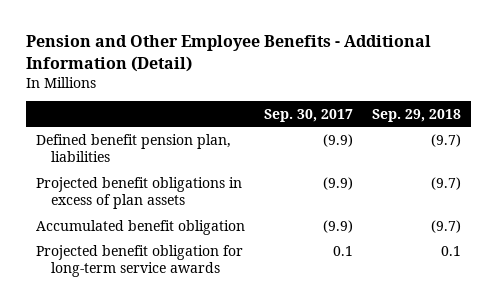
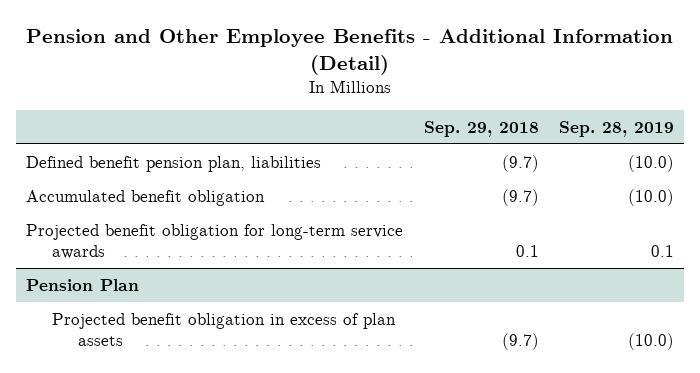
[264,108,354,122] Sep. 30, 2017 -> none
none -> [558,120,674,137] Sep. 28, 2019
[35,176,242,210] Projected benefit obligations in excess of plan assets -> none
none -> [26,278,140,291] Pension Plan
none -> [52,312,397,346] Projected benefit obligation in excess of plan assets

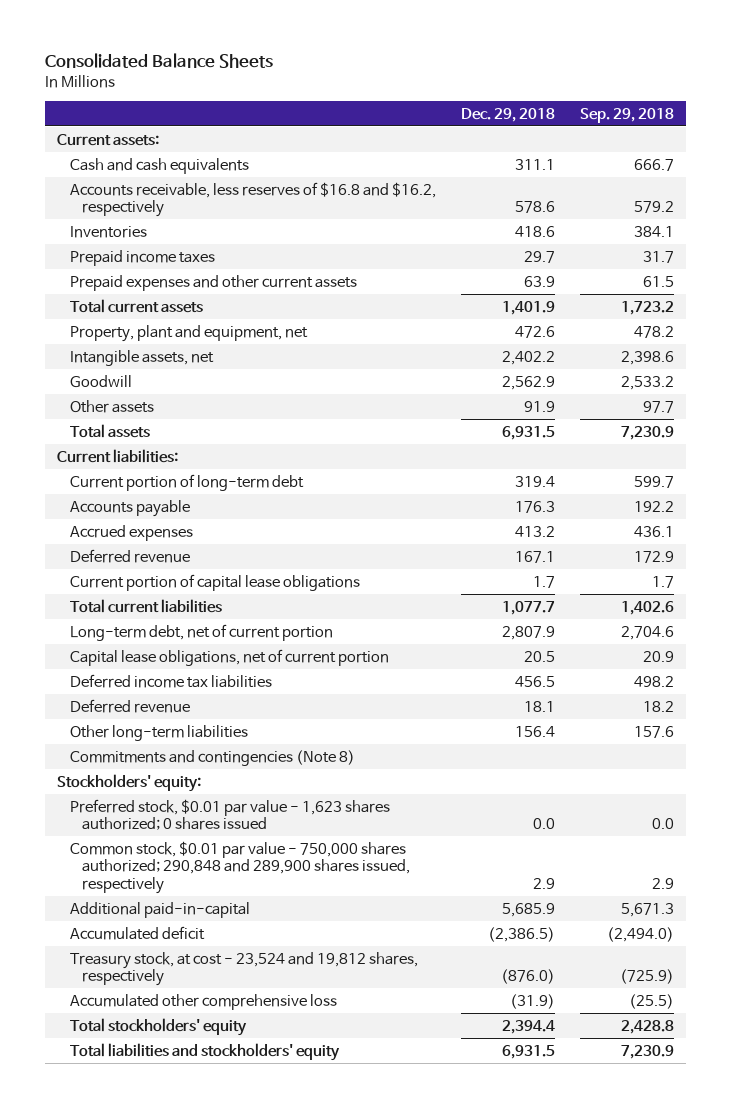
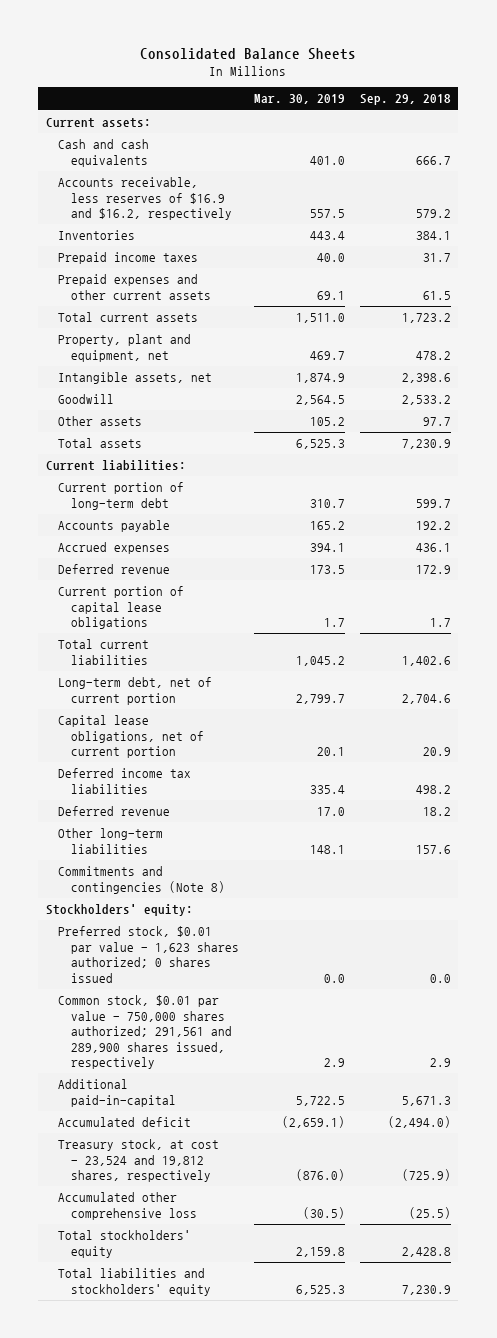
[460,107,555,122] Dec. 29, 2018 -> none
none -> [253,94,345,105] Mar. 30, 2019
[69,181,436,218] Accounts receivable, less reserves of $16.8 and $16.2, respectively -> [58,177,232,221] Accounts receivable, less reserves of $16.9 and $16.2, respectively
[69,840,411,894] Common stock, $0.01 par value - 750,000 shares authorized; 290,848 and 289,900 shares issued, respectively -> [58,995,232,1070] Common stock, $0.01 par value - 750,000 shares authorized; 291,561 and 289,900 shares issued, respectively

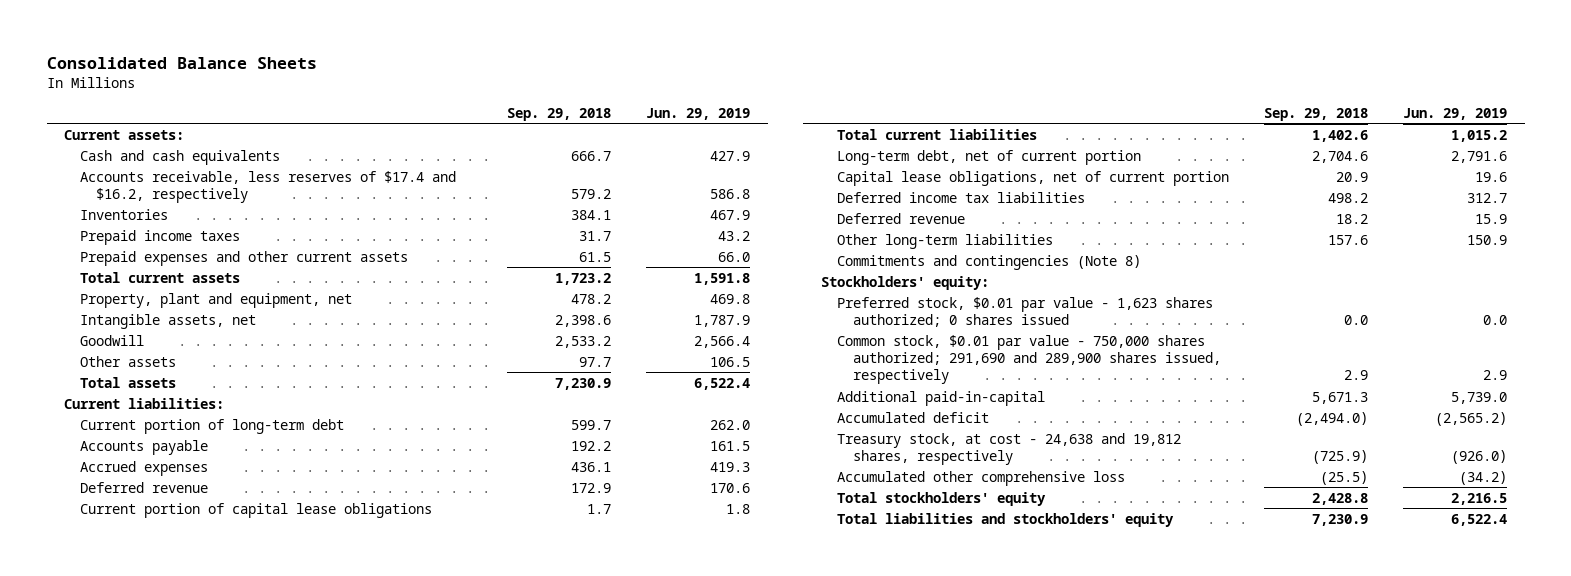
[253,94,345,105] Mar. 30, 2019 -> none
none -> [646,107,751,120] Jun. 29, 2019
[58,177,232,221] Accounts receivable, less reserves of $16.9 and $16.2, respectively -> [80,170,457,203] Accounts receivable, less reserves of $17.4 and $16.2, respectively
[58,995,232,1070] Common stock, $0.01 par value - 750,000 shares authorized; 291,561 and 289,900 shares issued, respectively -> [837,334,1222,385] Common stock, $0.01 par value - 750,000 shares authorized; 291,690 and 289,900 shares issued, respectively
[58,1139,220,1183] Treasury stock, at cost - 23,524 and 19,812 shares, respectively -> [837,432,1182,465] Treasury stock, at cost - 24,638 and 19,812 shares, respectively

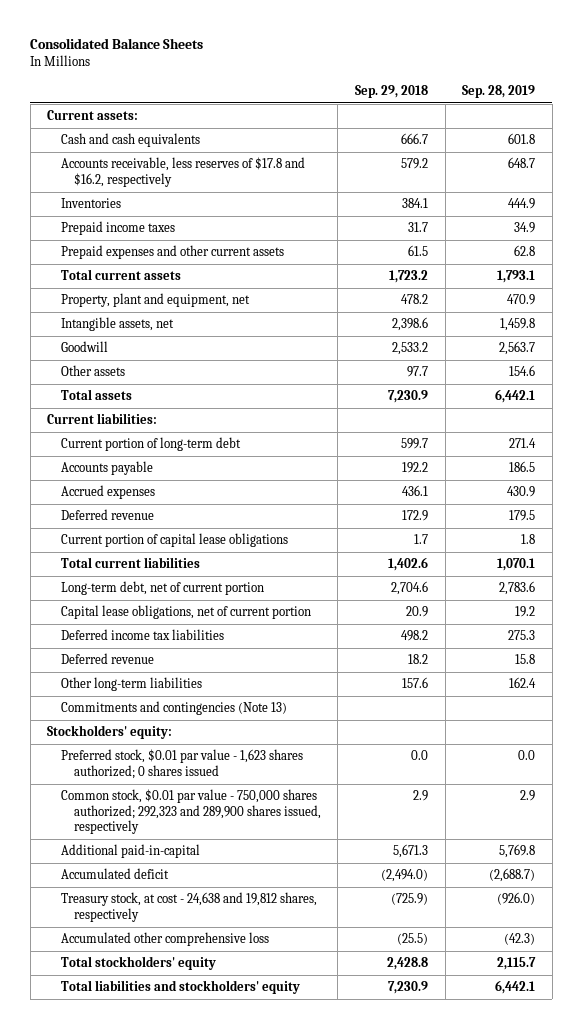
[646,107,751,120] Jun. 29, 2019 -> none
none -> [462,84,536,98] Sep. 28, 2019
[80,170,457,203] Accounts receivable, less reserves of $17.4 and $16.2, respectively -> [60,157,305,187] Accounts receivable, less reserves of $17.8 and $16.2, respectively
[837,254,1142,270] Commitments and contingencies (Note 8) -> [60,701,287,716] Commitments and contingencies (Note 13)
[837,334,1222,385] Common stock, $0.01 par value - 750,000 shares authorized; 291,690 and 289,900 shares issued, respectively -> [60,789,321,835] Common stock, $0.01 par value - 750,000 shares authorized; 292,323 and 289,900 shares issued, respectively

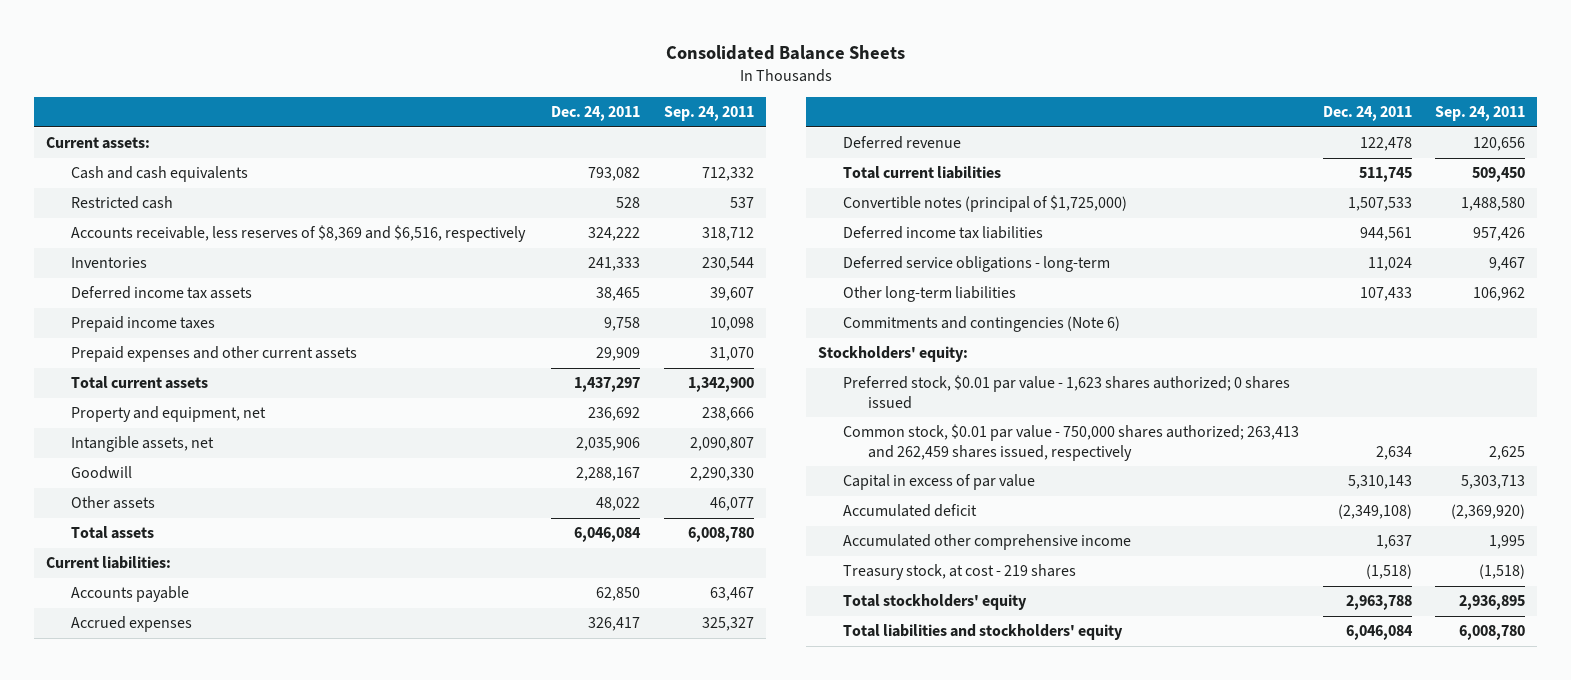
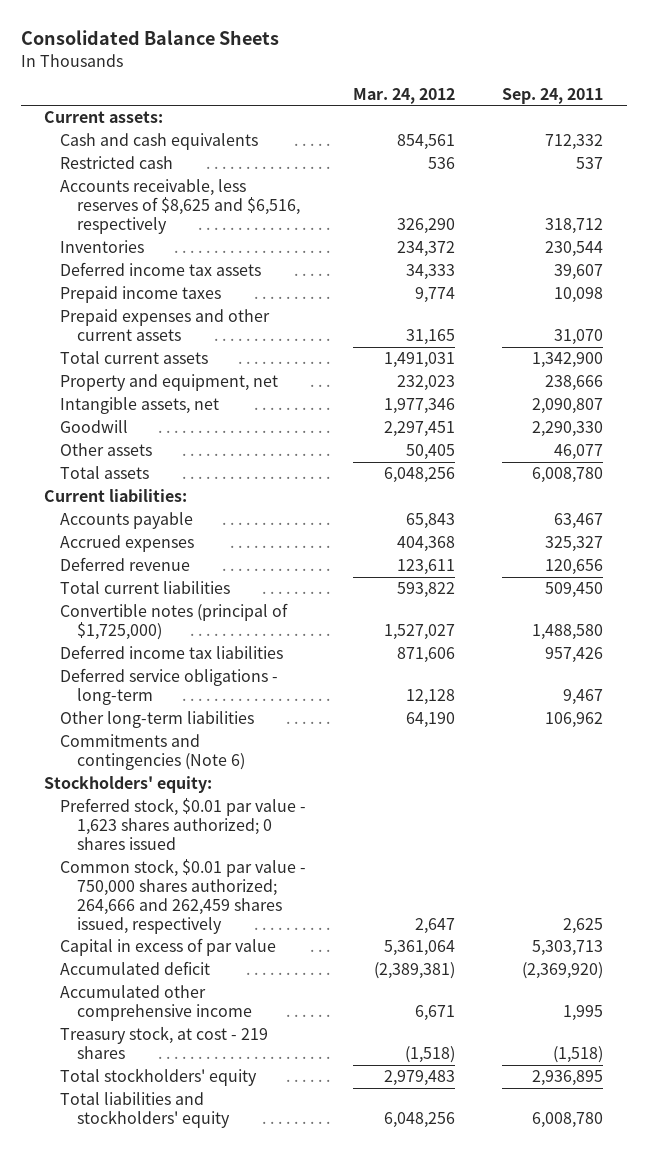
[550,105,640,121] Dec. 24, 2011 -> none
none -> [353,87,456,104] Mar. 24, 2012
[70,225,526,243] Accounts receivable, less reserves of $8,369 and $6,516, respectively -> [60,179,300,234] Accounts receivable, less reserves of $8,625 and $6,516, respectively
[842,424,1299,461] Common stock, $0.01 par value - 750,000 shares authorized; 263,413 and 262,459 shares issued, respectively -> [60,859,307,934] Common stock, $0.01 par value - 750,000 shares authorized; 264,666 and 262,459 shares issued, respectively

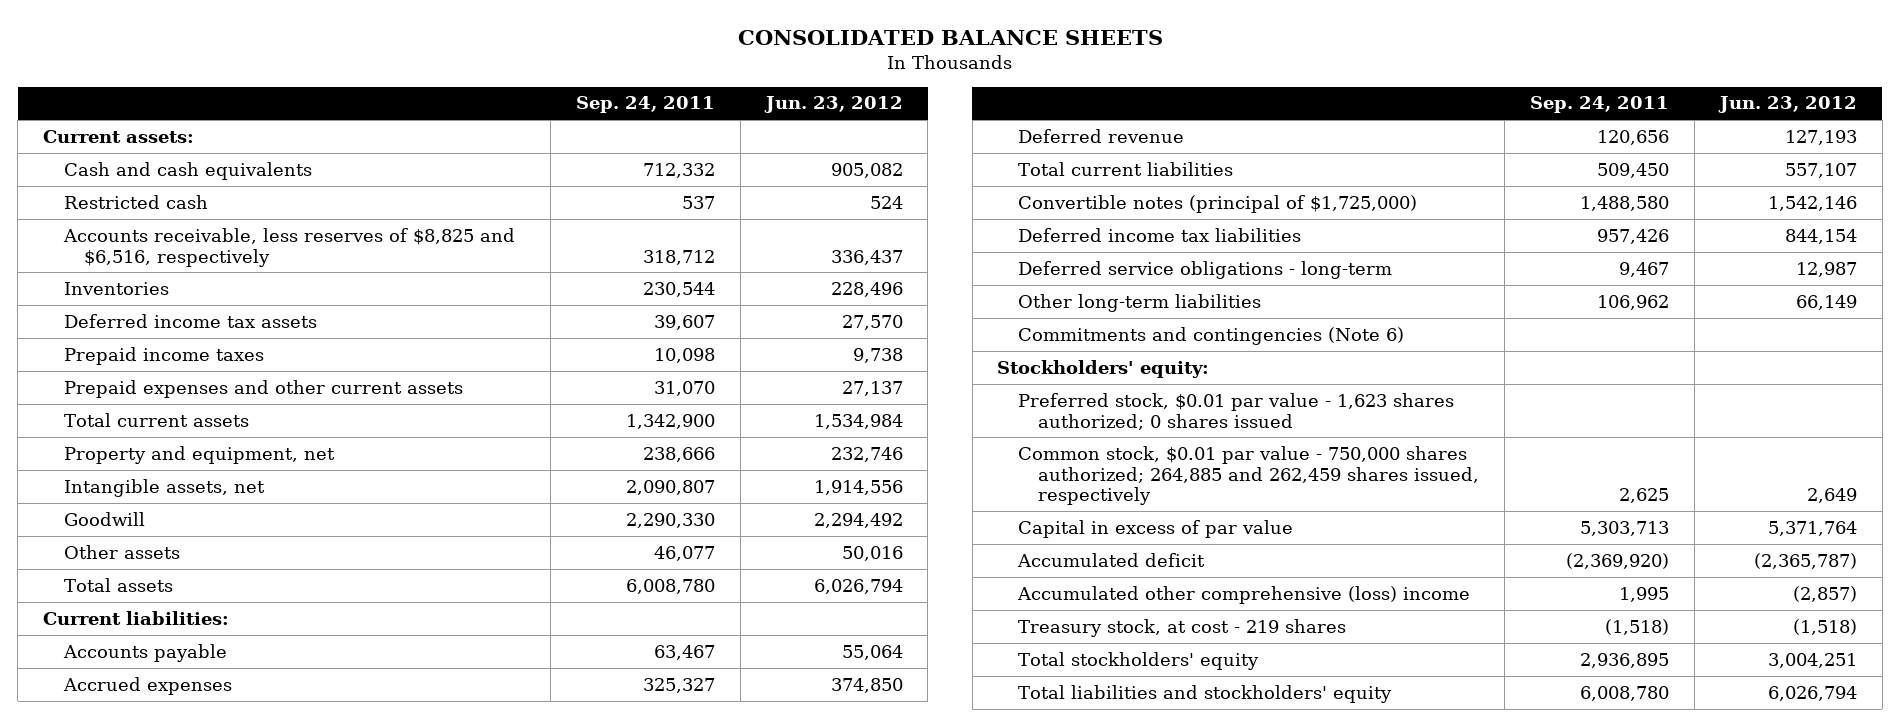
[20,30,279,46] Consolidated Balance Sheets -> [738,30,1164,46] CONSOLIDATED BALANCE SHEETS
[353,87,456,104] Mar. 24, 2012 -> none
none -> [763,96,903,114] Jun. 23, 2012
[60,179,300,234] Accounts receivable, less reserves of $8,625 and $6,516, respectively -> [62,227,515,267] Accounts receivable, less reserves of $8,825 and $6,516, respectively
[60,859,307,934] Common stock, $0.01 par value - 750,000 shares authorized; 264,666 and 262,459 shares issued, respectively -> [1017,445,1480,506] Common stock, $0.01 par value - 750,000 shares authorized; 264,885 and 262,459 shares issued, respectively
[60,985,252,1022] Accumulated other comprehensive income -> [1016,585,1470,604] Accumulated other comprehensive (loss) income

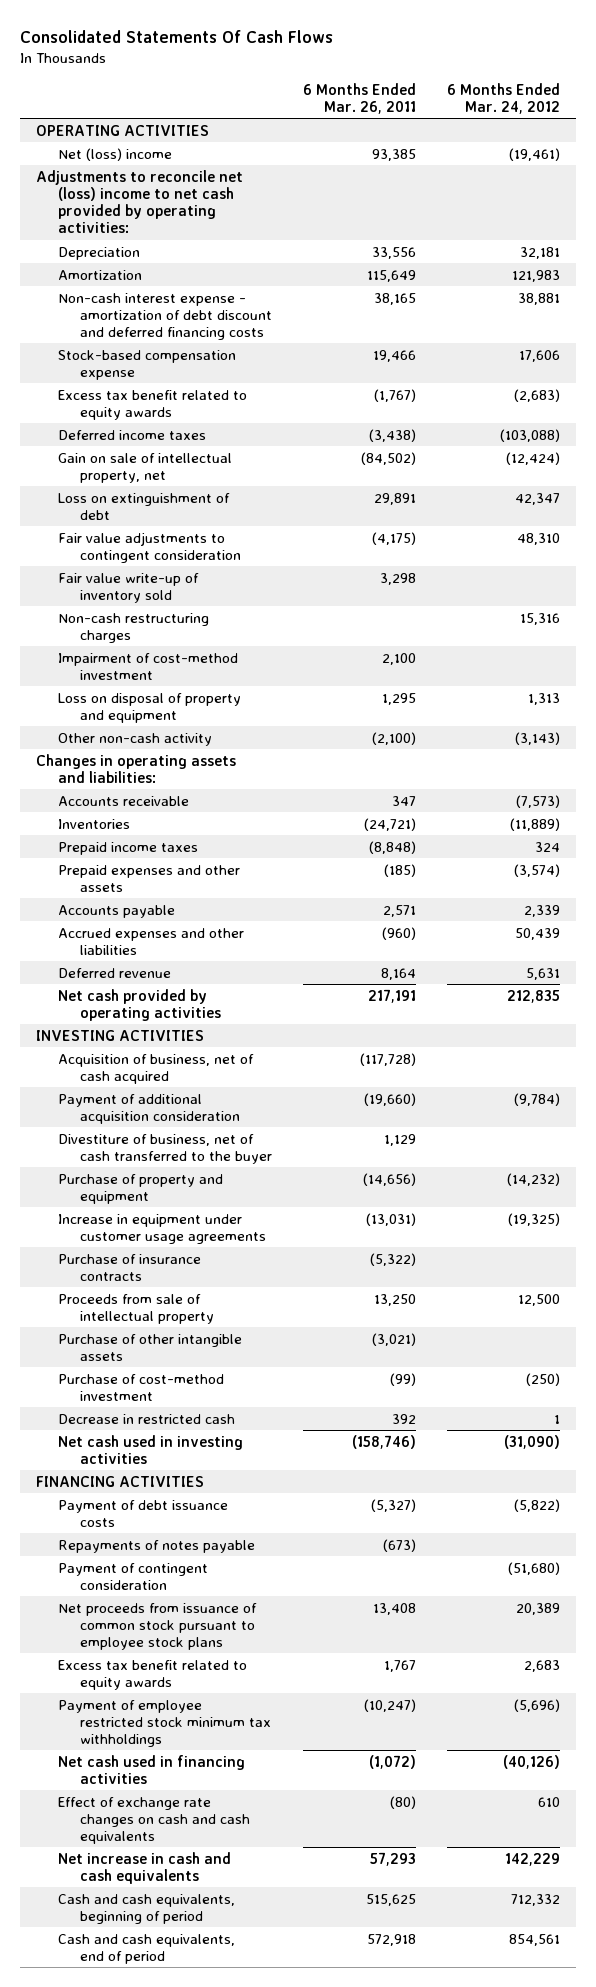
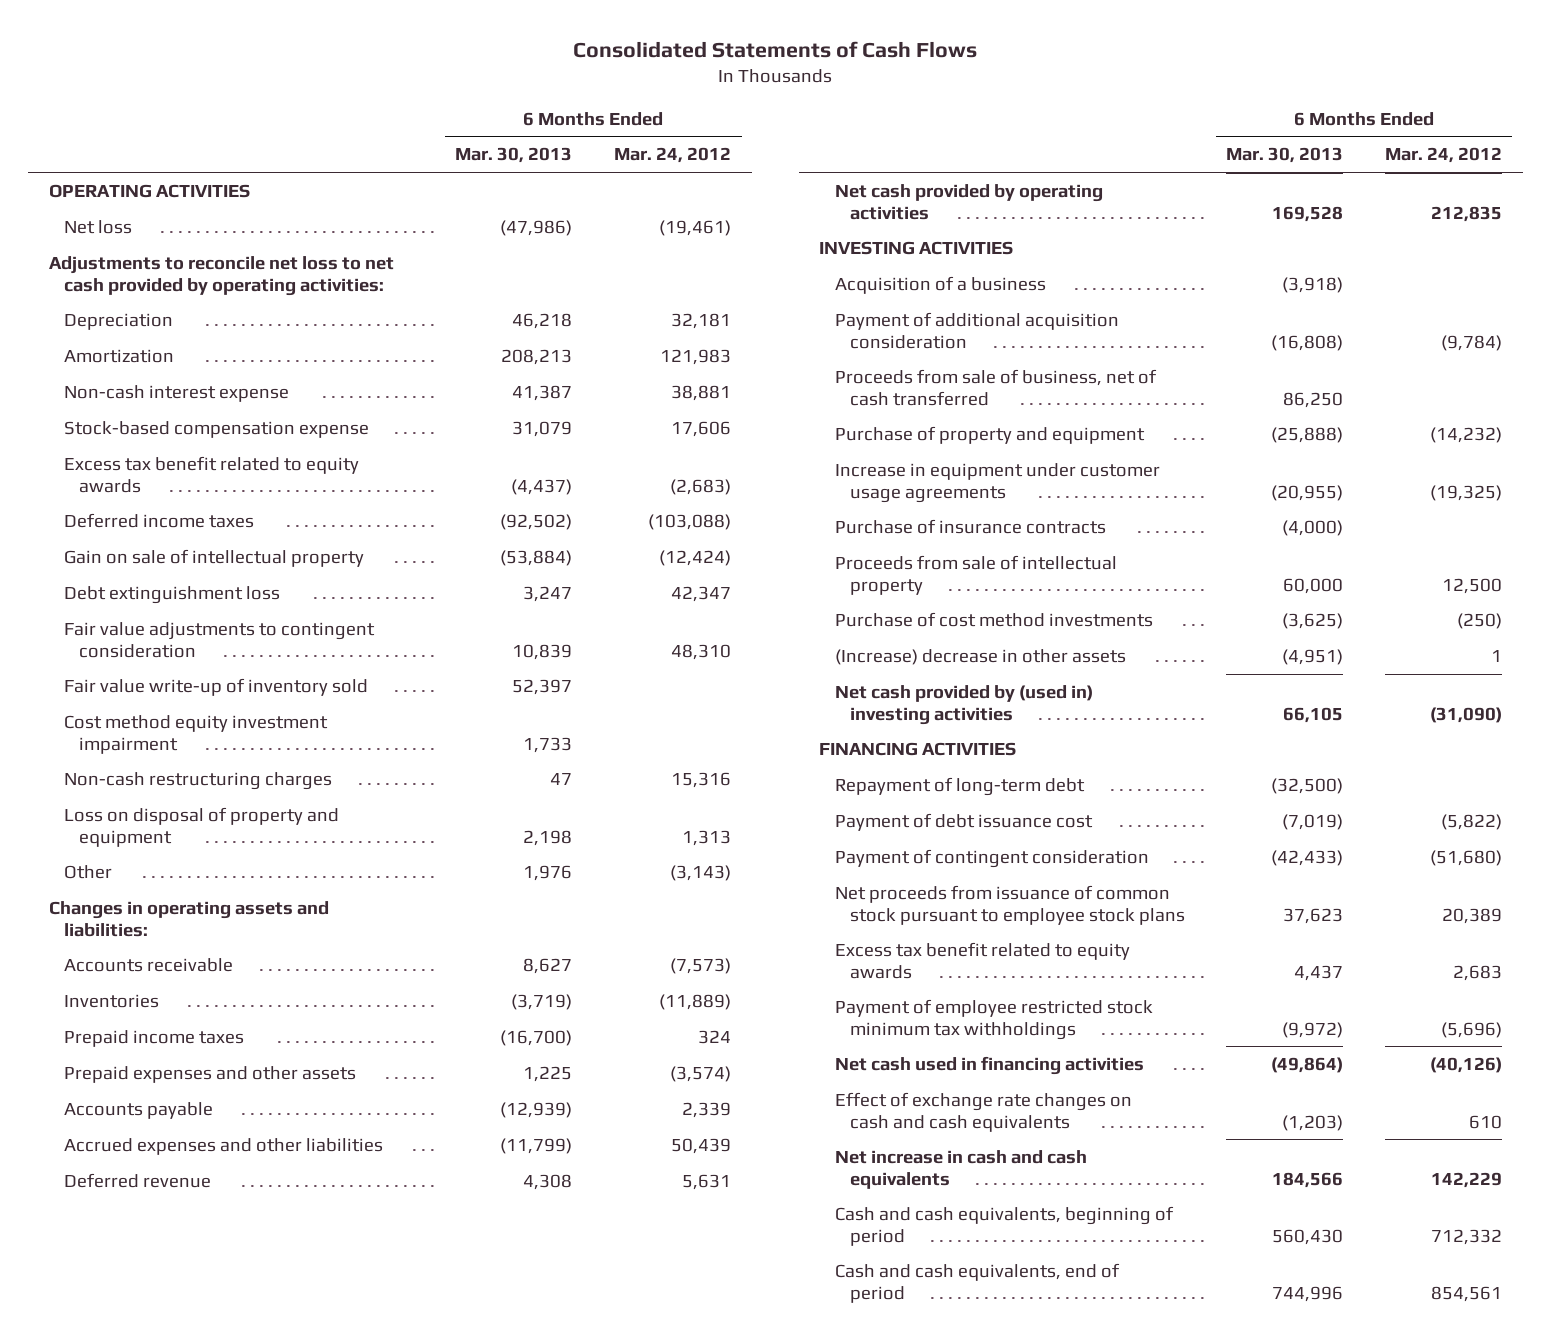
[20,30,334,44] Consolidated Statements Of Cash Flows -> [573,40,978,58] Consolidated Statements of Cash Flows
[303,82,417,114] 6 Months Ended Mar. 26, 2011 -> none
none -> [455,147,573,164] Mar. 30, 2013
[57,147,172,161] Net (loss) income -> [63,219,132,234] Net loss
[35,169,243,234] Adjustments to reconcile net (loss) income to net cash provided by operating activities: -> [48,255,394,296] Adjustments to reconcile net loss to net cash provided by operating activities:
[57,292,272,340] Non-cash interest expense - amortization of debt discount and deferred financing costs -> [63,384,289,402] Non-cash interest expense
[57,452,232,483] Gain on sale of intellectual property, net -> [63,548,364,567] Gain on sale of intellectual property
[57,492,230,520] Loss on extinguishment of debt -> [63,585,280,604] Debt extinguishment loss
none -> [63,714,328,754] Cost method equity investment impairment
[57,652,238,680] Impairment of cost-method investment -> none
[57,732,212,746] Other non-cash activity -> [63,864,112,879] Other
[57,1053,254,1084] Acquisition of business, net of cash acquired -> none
none -> [834,275,1046,294] Acquisition of a business
[57,1133,272,1164] Divestiture of business, net of cash transferred to the buyer -> none
none -> [834,368,1157,406] Proceeds from sale of business, net of cash transferred
[57,1333,242,1361] Purchase of other intangible assets -> none
[57,1413,235,1424] Decrease in restricted cash -> none
[57,1373,224,1401] Purchase of cost-method investment -> [834,611,1153,627] Purchase of cost method investments
none -> [834,648,1126,665] (Increase) decrease in other assets
[57,1434,243,1464] Net cash used in investing activities -> [834,684,1093,725] Net cash provided by (used in) investing activities
[57,1539,255,1553] Repayments of notes payable -> none
none -> [834,776,1085,796] Repayment of long-term debt
[57,1499,228,1527] Payment of debt issuance costs -> [834,812,1093,831] Payment of debt issuance cost

